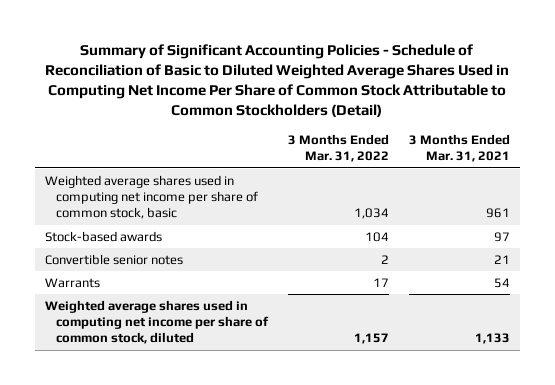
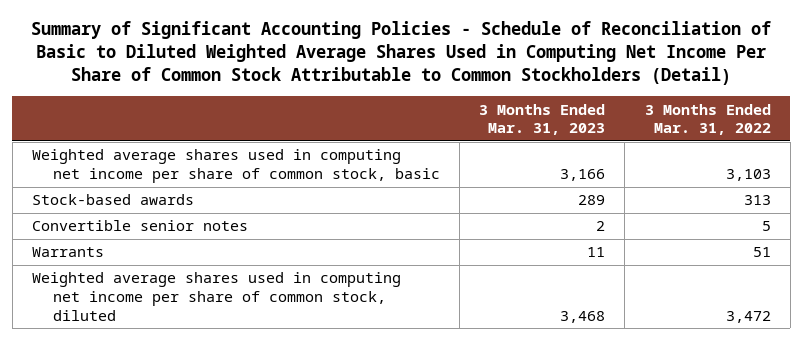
[409,134,511,163] 3 Months Ended Mar. 31, 2021 -> none
none -> [479,103,606,136] 3 Months Ended Mar. 31, 2023
[354,208,390,220] 1,034 -> [725,169,771,182] 3,103
[365,231,390,242] 104 -> [743,195,771,206] 313
[381,254,390,264] 2 -> [761,221,771,232] 5
[373,277,390,287] 17 -> [752,247,771,258] 51
[354,333,390,345] 1,157 -> [725,310,771,323] 3,472

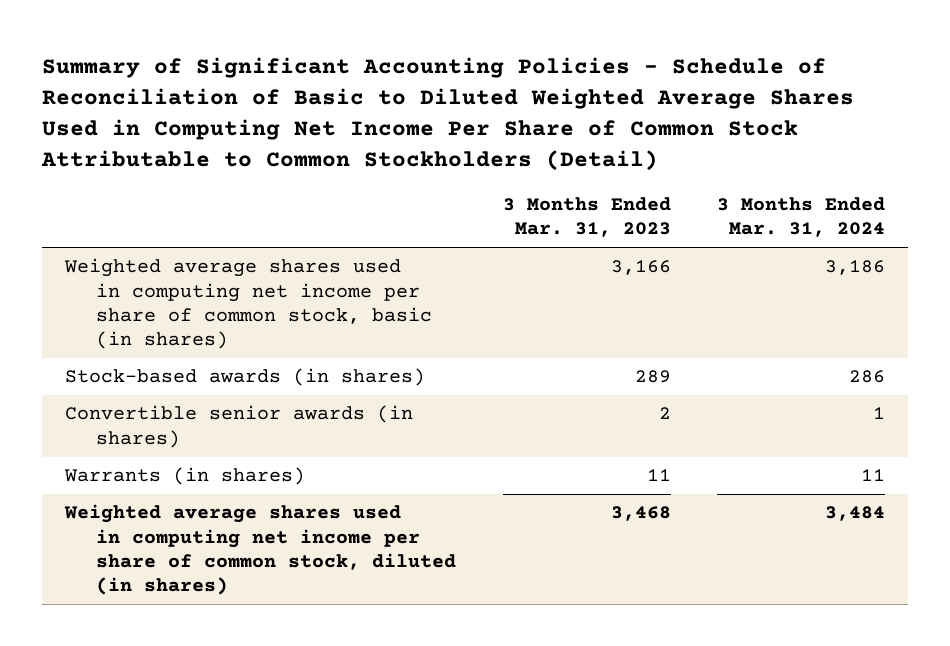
[644,103,771,136] 3 Months Ended Mar. 31, 2022 -> none
none -> [717,196,886,238] 3 Months Ended Mar. 31, 2024
[32,149,440,184] Weighted average shares used in computing net income per share of common stock, basic -> [64,258,433,349] Weighted average shares used in computing net income per share of common stock, basic (in shares)
[32,194,195,206] Stock-based awards -> [65,368,426,387] Stock-based awards (in shares)
[32,220,249,232] Convertible senior notes -> [65,405,414,448] Convertible senior awards (in shares)
[32,247,105,258] Warrants -> [64,467,306,486] Warrants (in shares)
[32,272,402,321] Weighted average shares used in computing net income per share of common stock, diluted -> [64,504,457,595] Weighted average shares used in computing net income per share of common stock, diluted (in shares)

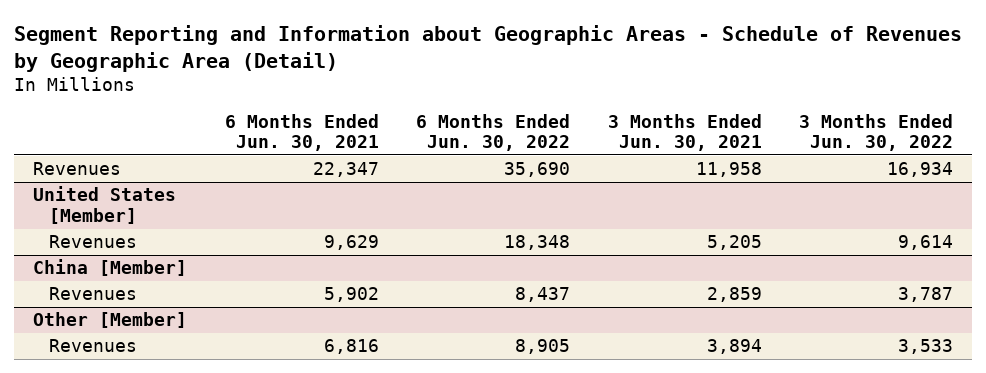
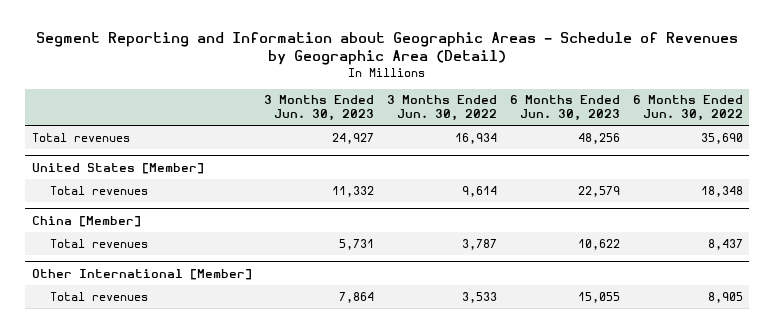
[224,113,379,152] 6 Months Ended Jun. 30, 2021 -> none
[607,113,762,152] 3 Months Ended Jun. 30, 2021 -> none
none -> [264,95,375,122] 3 Months Ended Jun. 30, 2023
none -> [509,95,620,122] 6 Months Ended Jun. 30, 2023
[32,162,121,176] Revenues -> [31,132,130,142] Total revenues
[49,235,138,249] Revenues -> [50,185,149,195] Total revenues
[49,287,138,301] Revenues -> [50,238,149,248] Total revenues
[32,312,187,329] Other [Member] -> [31,268,252,280] Other International [Member]
[49,339,138,353] Revenues -> [50,291,149,301] Total revenues

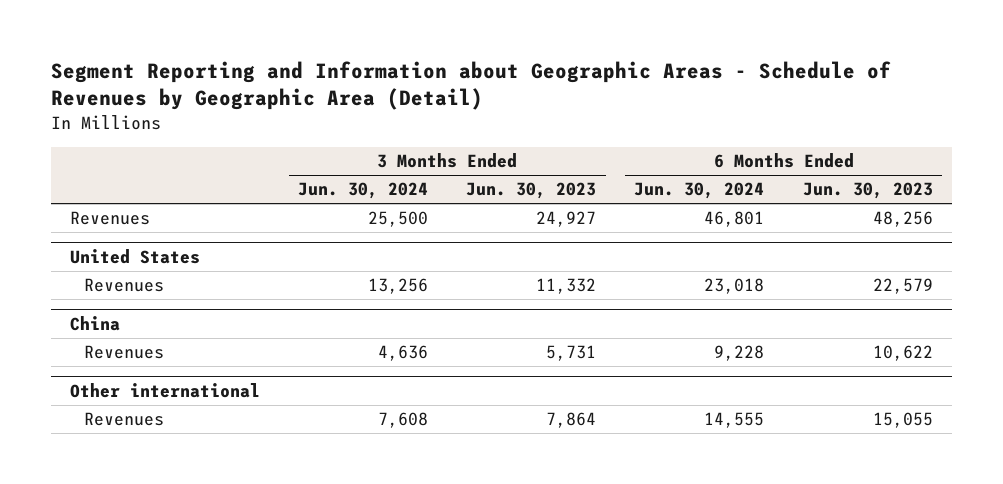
[387,95,498,122] 3 Months Ended Jun. 30, 2022 -> none
[632,95,743,122] 6 Months Ended Jun. 30, 2022 -> none
none -> [298,182,429,200] Jun. 30, 2024
none -> [634,182,765,200] Jun. 30, 2024
[31,132,130,142] Total revenues -> [69,211,150,226] Revenues
[31,162,204,174] United States [Member] -> [69,248,200,264] United States
[50,185,149,195] Total revenues -> [84,278,165,293] Revenues
[31,215,141,227] China [Member] -> [69,315,120,331] China
[50,238,149,248] Total revenues -> [84,345,165,360] Revenues
[31,268,252,280] Other International [Member] -> [69,382,260,398] Other international
[50,291,149,301] Total revenues -> [84,412,165,427] Revenues

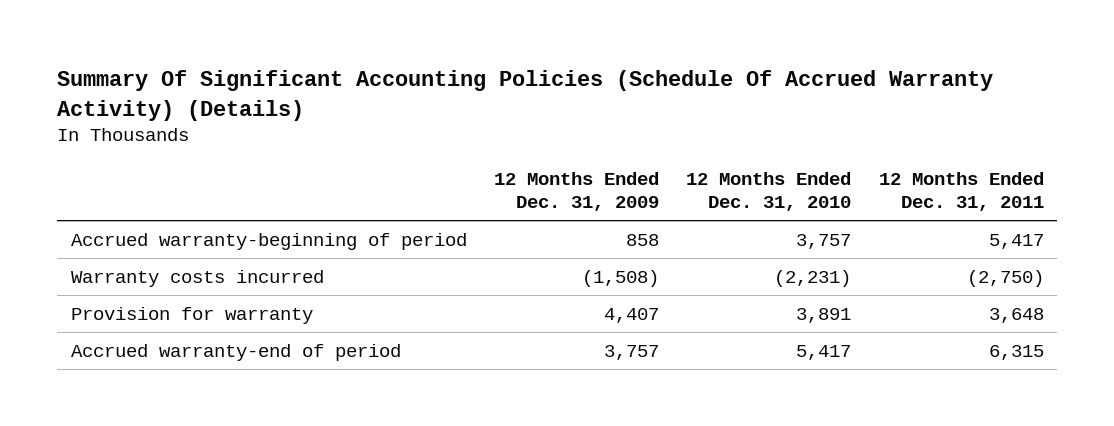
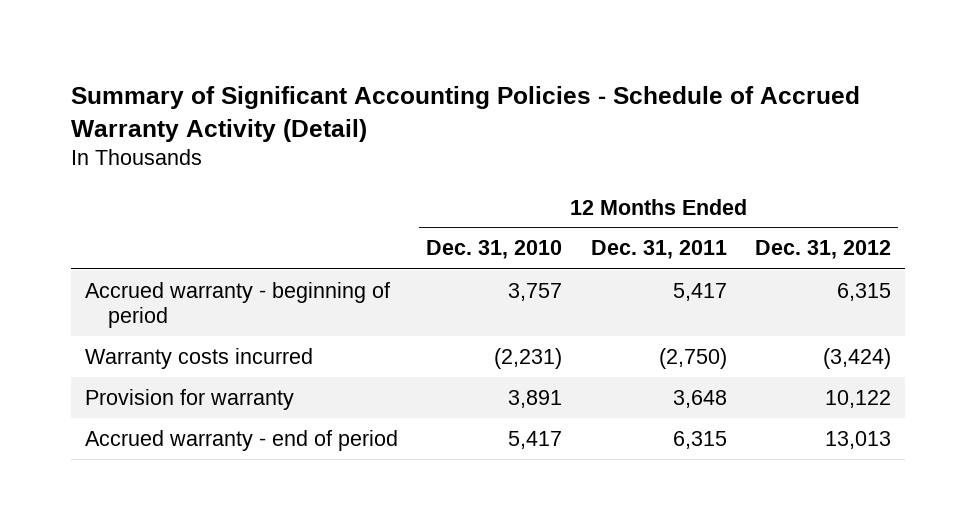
[57,70,994,121] Summary Of Significant Accounting Policies (Schedule Of Accrued Warranty Activity) (Details) -> [70,85,860,142] Summary of Significant Accounting Policies - Schedule of Accrued Warranty Activity (Detail)
[493,171,659,211] 12 Months Ended Dec. 31, 2009 -> none
none -> [755,240,892,260] Dec. 31, 2012
[70,232,467,250] Accrued warranty-beginning of period -> [84,281,390,328] Accrued warranty - beginning of period
[70,343,401,361] Accrued warranty-end of period -> [84,429,398,451] Accrued warranty - end of period

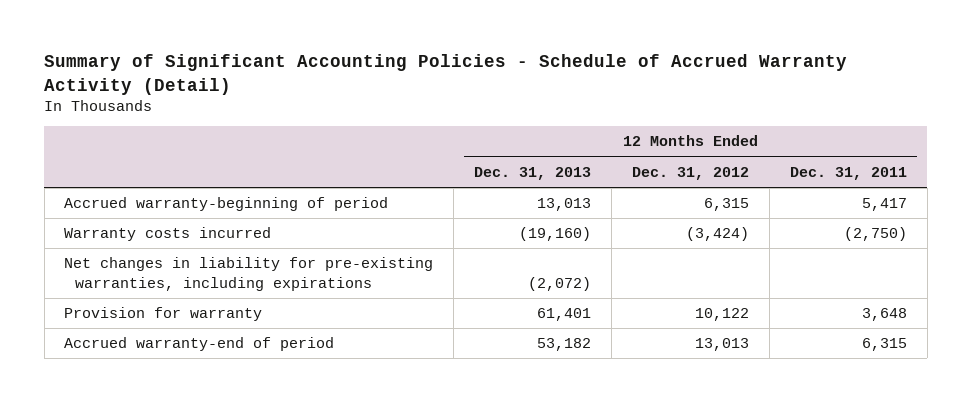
[426,240,563,260] Dec. 31, 2010 -> none
none -> [474,166,592,180] Dec. 31, 2013
[84,281,390,328] Accrued warranty - beginning of period -> [64,197,389,212] Accrued warranty-beginning of period
none -> [64,257,434,291] Net changes in liability for pre-existing warranties, including expirations
[84,429,398,451] Accrued warranty - end of period -> [64,337,335,352] Accrued warranty-end of period

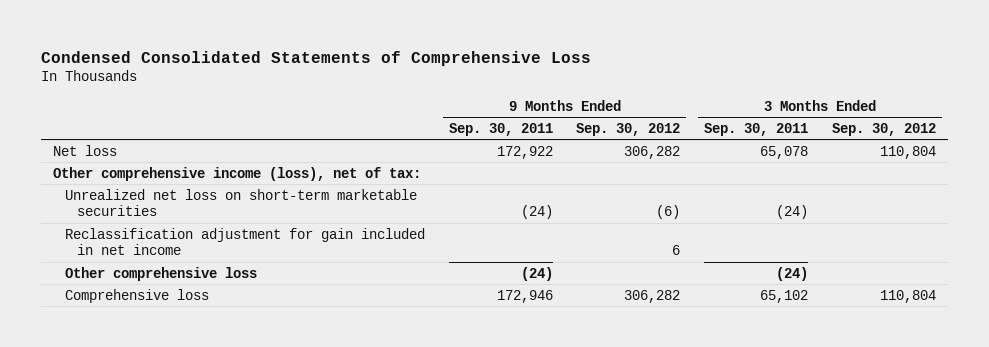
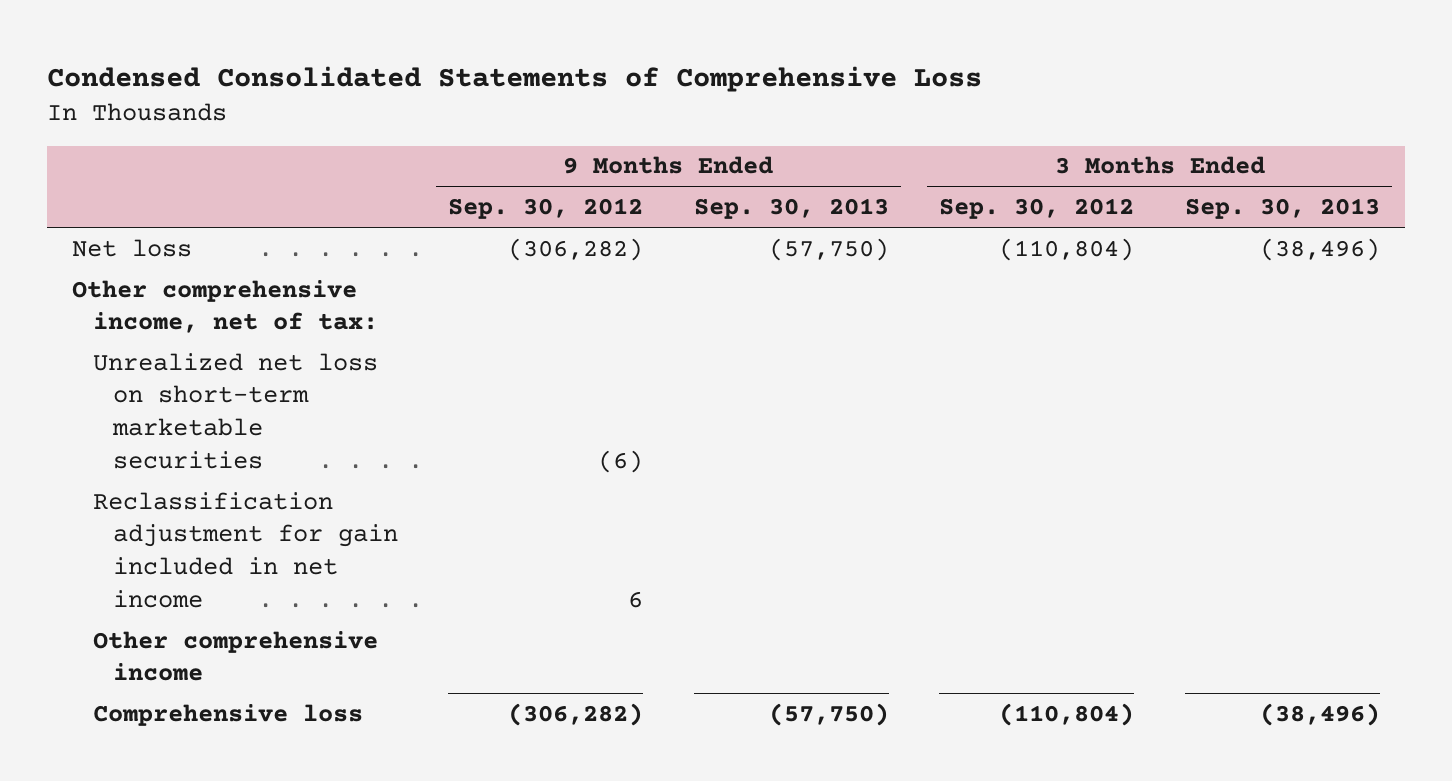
[448,122,553,136] Sep. 30, 2011 -> none
[704,122,809,136] Sep. 30, 2011 -> none
none -> [693,198,889,220] Sep. 30, 2013
none -> [1184,198,1380,220] Sep. 30, 2013
[624,145,681,159] 306,282 -> [508,237,644,261] (306,282)
[879,145,936,159] 110,804 -> [999,237,1135,261] (110,804)
[53,166,422,181] Other comprehensive income (loss), net of tax: -> [72,279,378,334] Other comprehensive income, net of tax:
[65,266,258,281] Other comprehensive loss -> [92,630,378,682] Other comprehensive income
[624,289,681,303] 306,282 -> [508,702,644,726] (306,282)
[879,289,936,303] 110,804 -> [999,702,1135,726] (110,804)

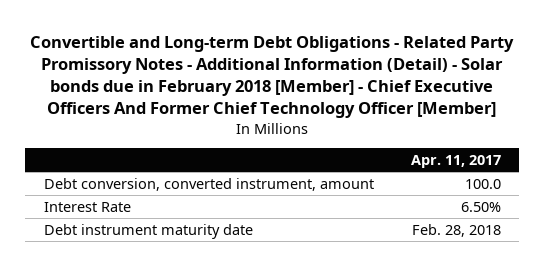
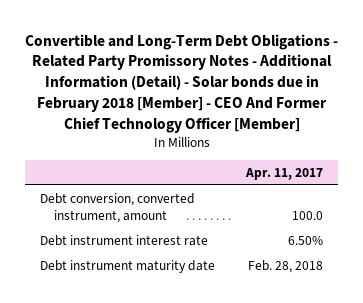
[30,35,515,119] Convertible and Long-term Debt Obligations - Related Party Promissory Notes - Additional Information (Detail) - Solar bonds due in February 2018 [Member] - Chief Executive Officers And Former Chief Technology Officer [Member] -> [24,33,338,133] Convertible and Long-Term Debt Obligations - Related Party Promissory Notes - Additional Information (Detail) - Solar bonds due in February 2018 [Member] - CEO And Former Chief Technology Officer [Member]
[43,201,131,212] Interest Rate -> [40,234,209,246] Debt instrument interest rate

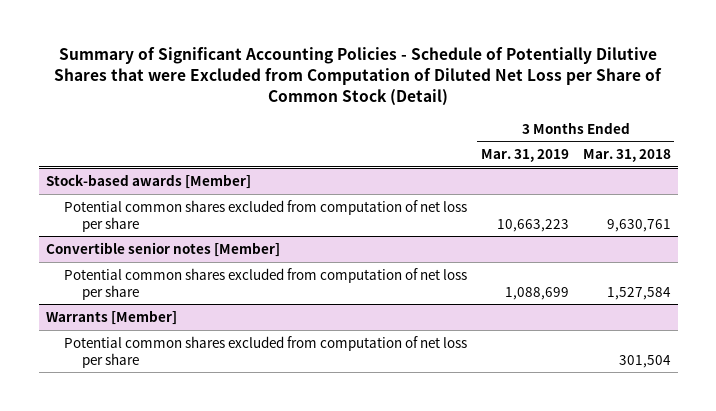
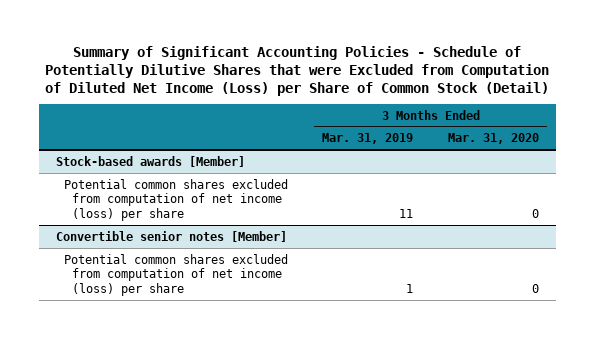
[54,47,663,107] Summary of Significant Accounting Policies - Schedule of Potentially Dilutive Shares that were Excluded from Computation of Diluted Net Loss per Share of Common Stock (Detail) -> [45,45,550,96] Summary of Significant Accounting Policies - Schedule of Potentially Dilutive Shares that were Excluded from Computation of Diluted Net Income (Loss) per Share of Common Stock (Detail)
[582,149,671,163] Mar. 31, 2018 -> none
none -> [447,133,539,145] Mar. 31, 2020
[63,199,467,232] Potential common shares excluded from computation of net loss per share -> [64,178,289,222] Potential common shares excluded from computation of net income (loss) per share
[496,218,569,232] 10,663,223 -> [399,209,414,219] 11
[45,309,177,325] Warrants [Member] -> none
[63,335,467,368] Potential common shares excluded from computation of net loss per share -> none
[63,267,467,300] Potential common shares excluded from computation of net loss per share -> [64,253,289,297] Potential common shares excluded from computation of net income (loss) per share
[504,286,569,300] 1,088,699 -> [406,284,414,294] 1

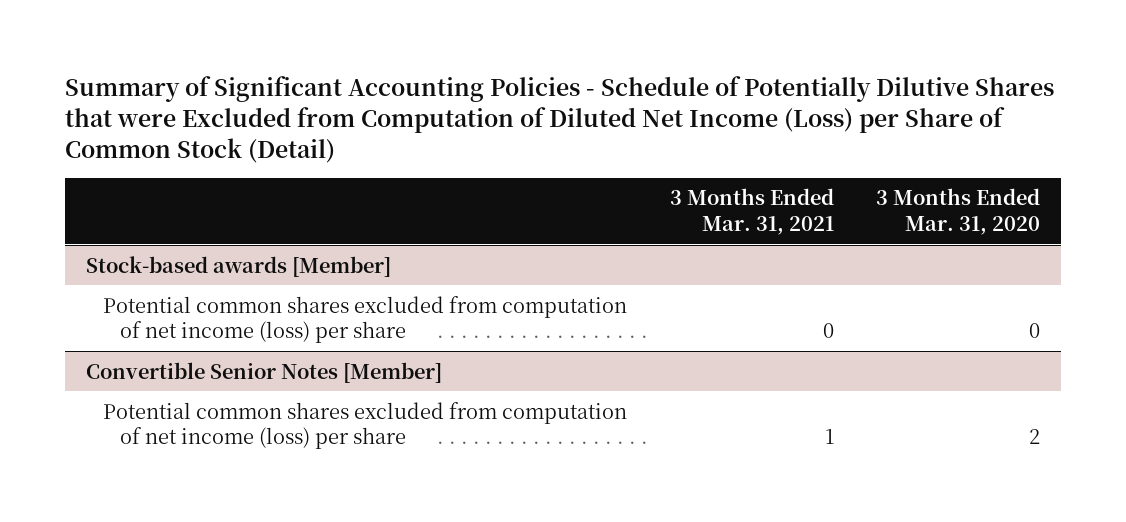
[322,133,414,145] Mar. 31, 2019 -> none
none -> [669,188,834,235] 3 Months Ended Mar. 31, 2021
[55,230,287,242] Convertible senior notes [Member] -> [85,361,442,383] Convertible Senior Notes [Member]
[531,284,539,294] 0 -> [1029,428,1041,444] 2

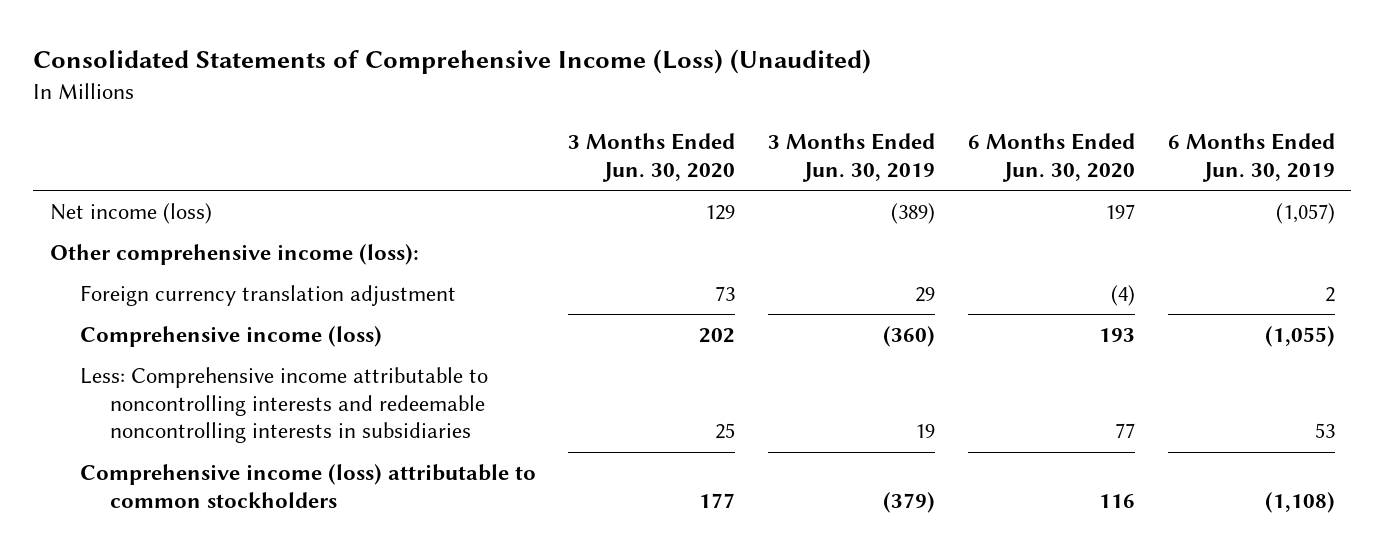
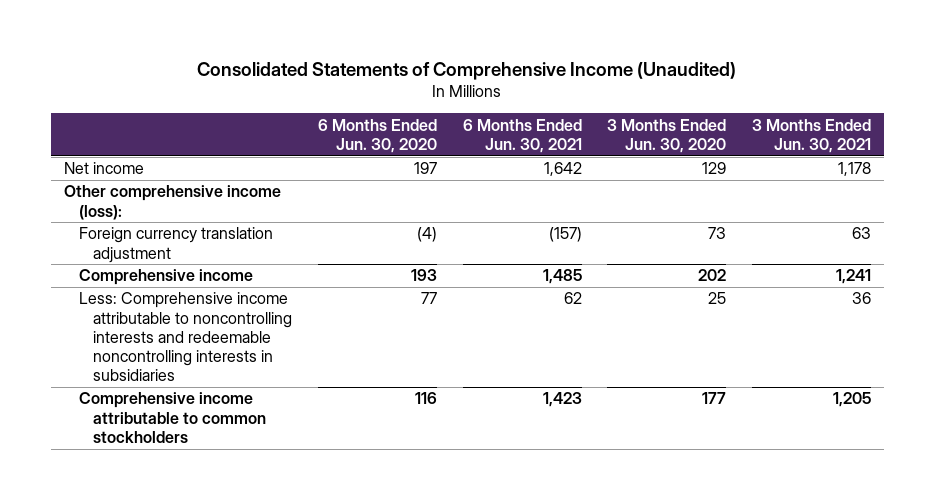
[33,49,872,75] Consolidated Statements of Comprehensive Income (Loss) (Unaudited) -> [197,61,737,80] Consolidated Statements of Comprehensive Income (Unaudited)
[768,133,936,183] 3 Months Ended Jun. 30, 2019 -> none
[1168,133,1336,183] 6 Months Ended Jun. 30, 2019 -> none
none -> [462,118,582,153] 6 Months Ended Jun. 30, 2021
none -> [752,118,872,153] 3 Months Ended Jun. 30, 2021
[49,202,212,224] Net income (loss) -> [63,162,144,175] Net income
[79,325,382,347] Comprehensive income (loss) -> [78,269,253,286] Comprehensive income
[79,463,536,508] Comprehensive income (loss) attributable to common stockholders -> [78,392,267,443] Comprehensive income attributable to common stockholders

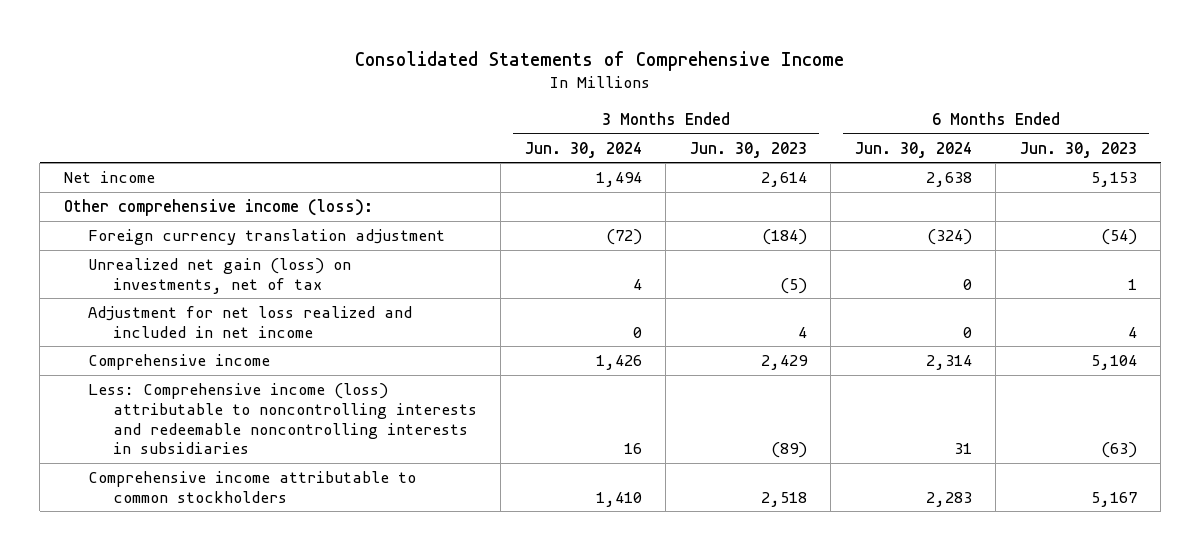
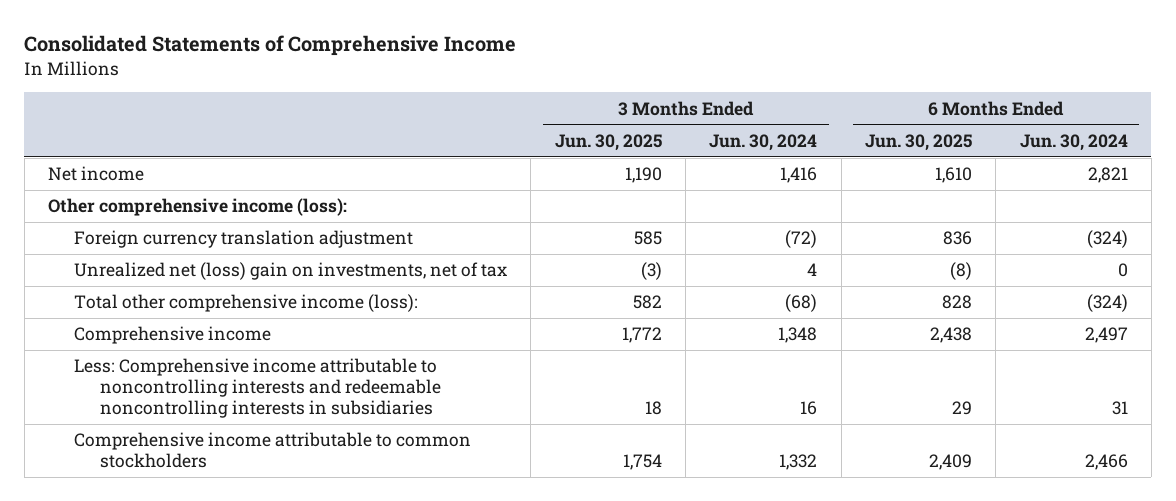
[689,141,807,158] Jun. 30, 2023 -> none
[1019,141,1137,158] Jun. 30, 2023 -> none
none -> [554,133,662,151] Jun. 30, 2025
none -> [864,133,972,151] Jun. 30, 2025
[595,172,642,188] 1,494 -> [780,167,818,184] 1,416
[925,172,972,188] 2,638 -> [1087,167,1128,184] 2,821
[88,306,413,338] Adjustment for net loss realized and included in net income -> none
[88,258,352,294] Unrealized net gain (loss) on investments, net of tax -> [74,262,508,281] Unrealized net (loss) gain on investments, net of tax
none -> [74,294,419,313] Total other comprehensive income (loss):
[595,355,642,371] 1,426 -> [778,327,818,344] 1,348
[925,355,972,371] 2,314 -> [1084,327,1128,344] 2,497
[88,383,477,455] Less: Comprehensive income (loss) attributable to noncontrolling interests and redeemable noncontrolling interests in subsidiaries -> [74,358,442,419] Less: Comprehensive income attributable to noncontrolling interests and redeemable noncontrolling interests in subsidiaries
[595,491,642,507] 1,410 -> [779,454,818,471] 1,332
[925,491,972,507] 2,283 -> [1084,454,1128,471] 2,466

